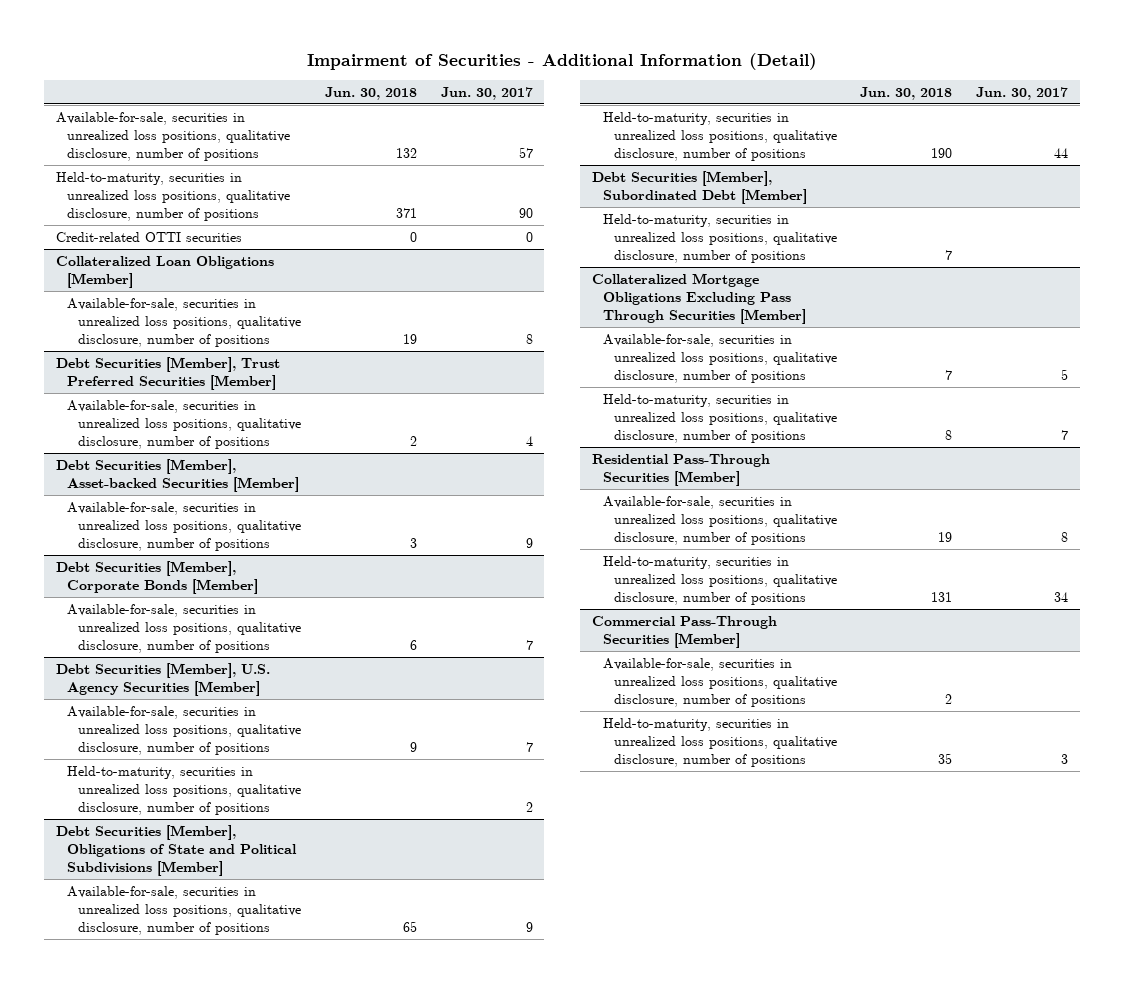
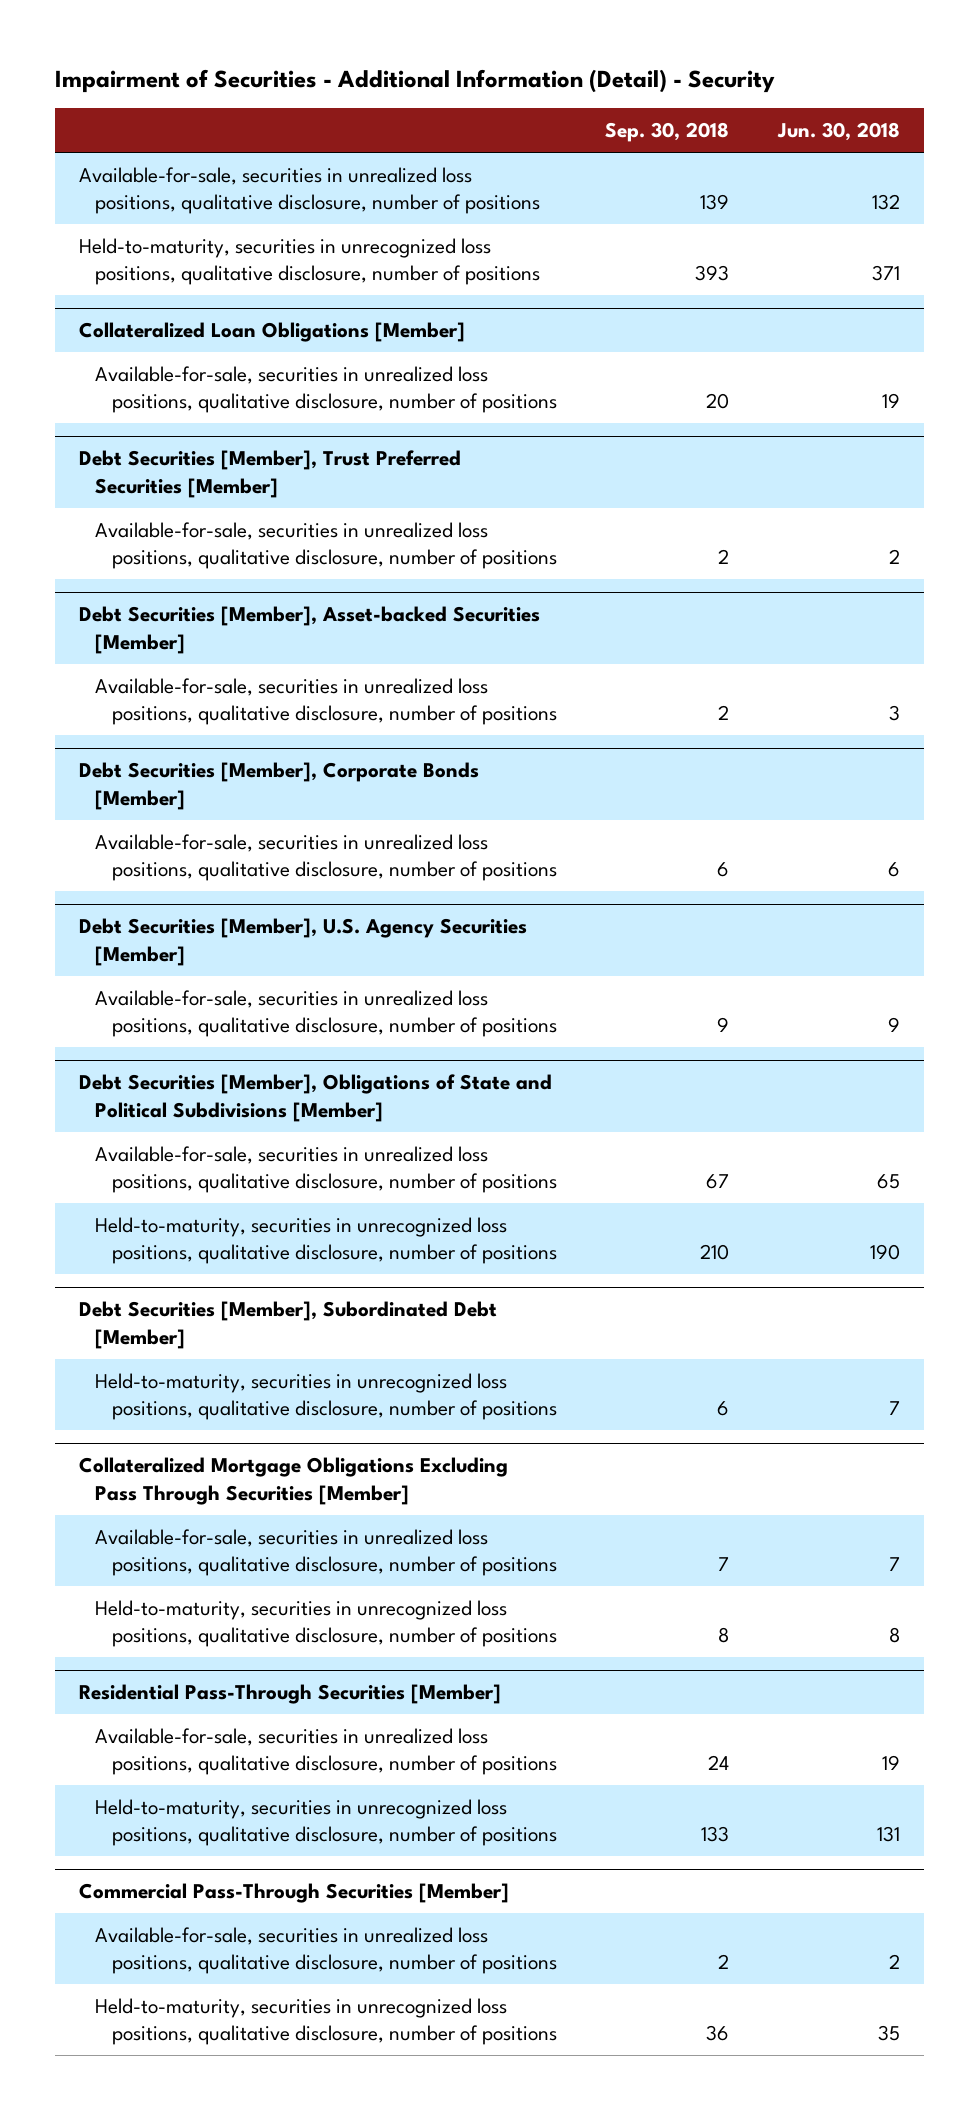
[307,53,818,71] Impairment of Securities - Additional Information (Detail) -> [54,69,775,94] Impairment of Securities - Additional Information (Detail) - Security
[440,87,533,101] Jun. 30, 2017 -> none
none -> [605,122,730,143] Sep. 30, 2018
[56,231,243,242] Credit-related OTTI securities -> none
[56,171,291,221] Held-to-maturity, securities in unrealized loss positions, qualitative disclosure, number of positions -> [78,237,541,286] Held-to-maturity, securities in unrecognized loss positions, qualitative disclosure, number of positions
[67,765,302,815] Held-to-maturity, securities in unrealized loss positions, qualitative disclosure, number of positions -> none
[602,111,837,161] Held-to-maturity, securities in unrealized loss positions, qualitative disclosure, number of positions -> [95,1216,558,1265] Held-to-maturity, securities in unrecognized loss positions, qualitative disclosure, number of positions
[602,213,837,263] Held-to-maturity, securities in unrealized loss positions, qualitative disclosure, number of positions -> [95,1372,558,1421] Held-to-maturity, securities in unrecognized loss positions, qualitative disclosure, number of positions
[602,393,837,443] Held-to-maturity, securities in unrealized loss positions, qualitative disclosure, number of positions -> [95,1599,558,1648] Held-to-maturity, securities in unrecognized loss positions, qualitative disclosure, number of positions
[602,555,837,605] Held-to-maturity, securities in unrealized loss positions, qualitative disclosure, number of positions -> [95,1798,558,1847] Held-to-maturity, securities in unrecognized loss positions, qualitative disclosure, number of positions
[602,717,837,767] Held-to-maturity, securities in unrealized loss positions, qualitative disclosure, number of positions -> [95,1997,558,2046] Held-to-maturity, securities in unrecognized loss positions, qualitative disclosure, number of positions

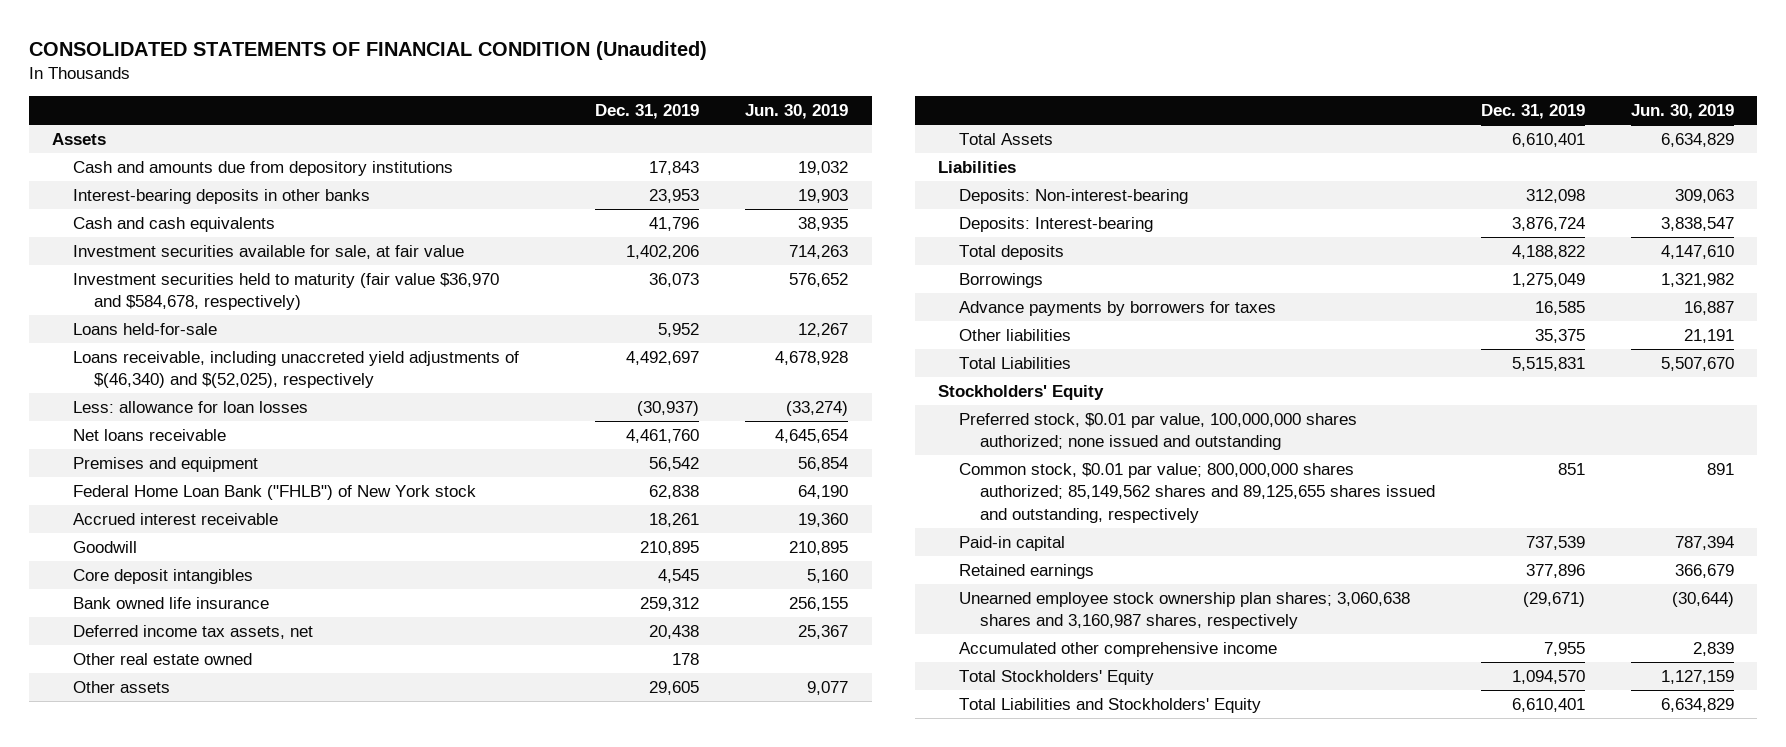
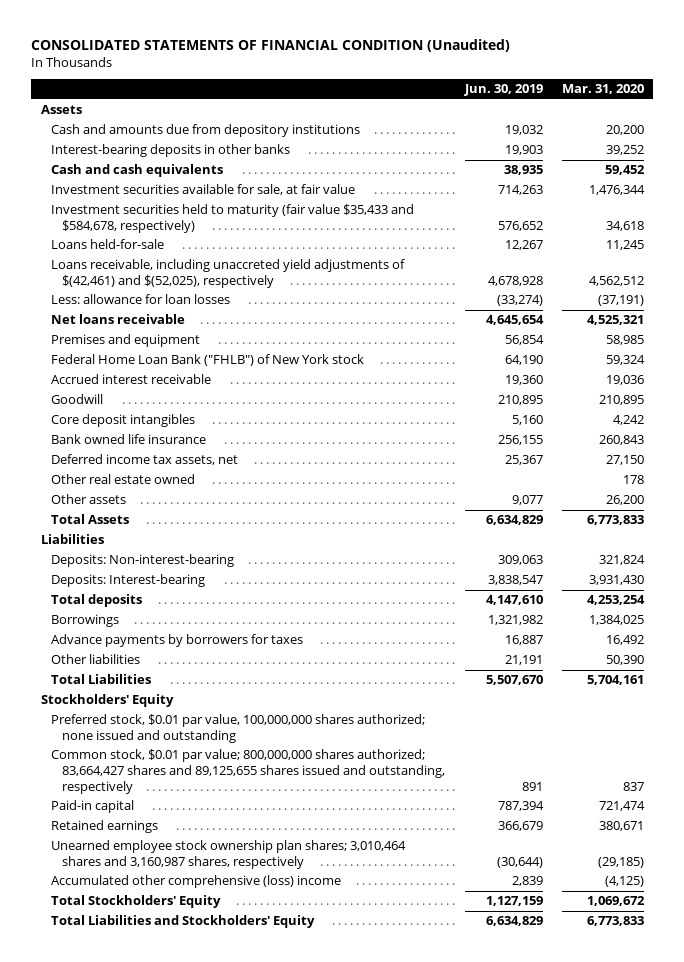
[595,104,700,120] Dec. 31, 2019 -> none
none -> [561,84,644,95] Mar. 31, 2020
[73,272,500,311] Investment securities held to maturity (fair value $36,970 and $584,678, respectively) -> [51,204,415,233] Investment securities held to maturity (fair value $35,433 and $584,678, respectively)
[73,350,520,389] Loans receivable, including unaccreted yield adjustments of $(46,340) and $(52,025), respectively -> [51,259,406,288] Loans receivable, including unaccreted yield adjustments of $(42,461) and $(52,025), respectively
[958,462,1435,523] Common stock, $0.01 par value; 800,000,000 shares authorized; 85,149,562 shares and 89,125,655 shares issued and outstanding, respectively -> [51,749,446,794] Common stock, $0.01 par value; 800,000,000 shares authorized; 83,664,427 shares and 89,125,655 shares issued and outstanding, respectively
[958,591,1410,630] Unearned employee stock ownership plan shares; 3,060,638 shares and 3,160,987 shares, respectively -> [51,840,407,869] Unearned employee stock ownership plan shares; 3,010,464 shares and 3,160,987 shares, respectively
[958,641,1277,657] Accumulated other comprehensive income -> [51,875,342,889] Accumulated other comprehensive (loss) income

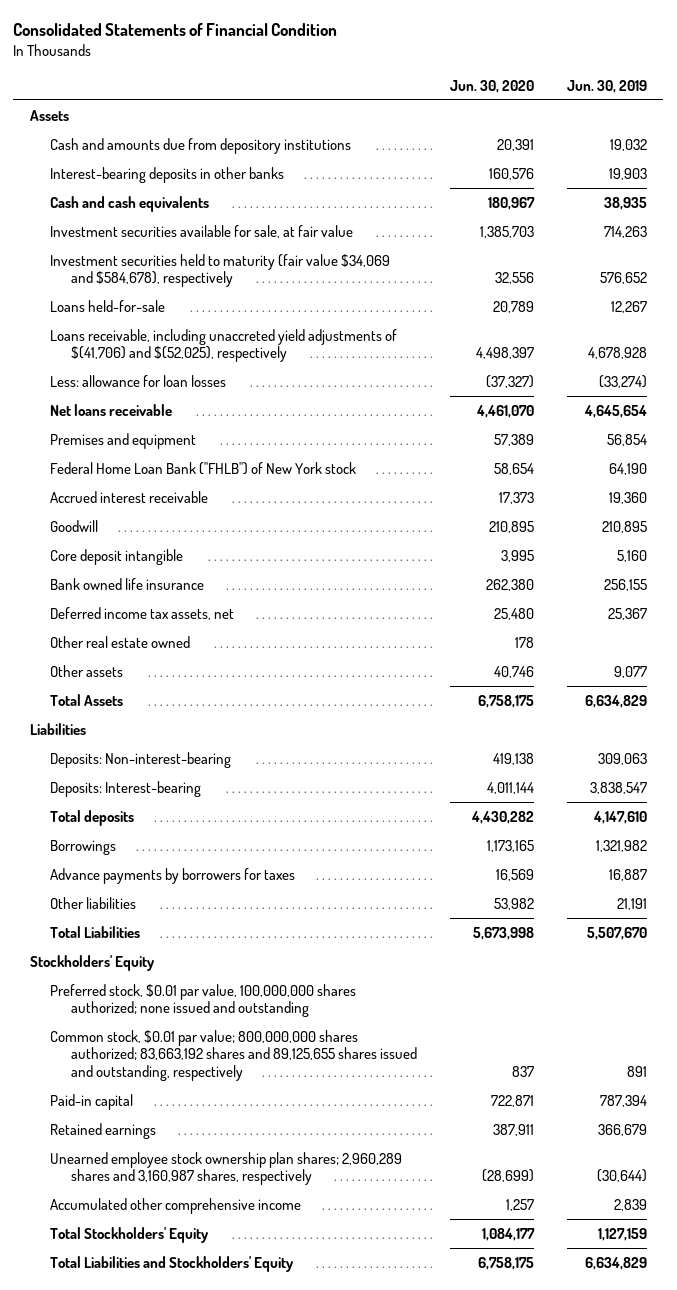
[30,39,510,53] CONSOLIDATED STATEMENTS OF FINANCIAL CONDITION (Unaudited) -> [13,23,338,37] Consolidated Statements of Financial Condition
[561,84,644,95] Mar. 31, 2020 -> none
none -> [449,79,534,93] Jun. 30, 2020
[51,204,415,233] Investment securities held to maturity (fair value $35,433 and $584,678, respectively) -> [50,253,391,288] Investment securities held to maturity (fair value $34,069 and $584,678), respectively
[51,259,406,288] Loans receivable, including unaccreted yield adjustments of $(42,461) and $(52,025), respectively -> [50,328,398,363] Loans receivable, including unaccreted yield adjustments of $(41,706) and $(52,025), respectively
[51,414,196,428] Core deposit intangibles -> [50,548,184,565] Core deposit intangible
[51,749,446,794] Common stock, $0.01 par value; 800,000,000 shares authorized; 83,664,427 shares and 89,125,655 shares issued and outstanding, respectively -> [50,1029,417,1081] Common stock, $0.01 par value; 800,000,000 shares authorized; 83,663,192 shares and 89,125,655 shares issued and outstanding, respectively
[51,840,407,869] Unearned employee stock ownership plan shares; 3,010,464 shares and 3,160,987 shares, respectively -> [50,1151,403,1186] Unearned employee stock ownership plan shares; 2,960,289 shares and 3,160,987 shares, respectively
[51,875,342,889] Accumulated other comprehensive (loss) income -> [50,1197,302,1214] Accumulated other comprehensive income

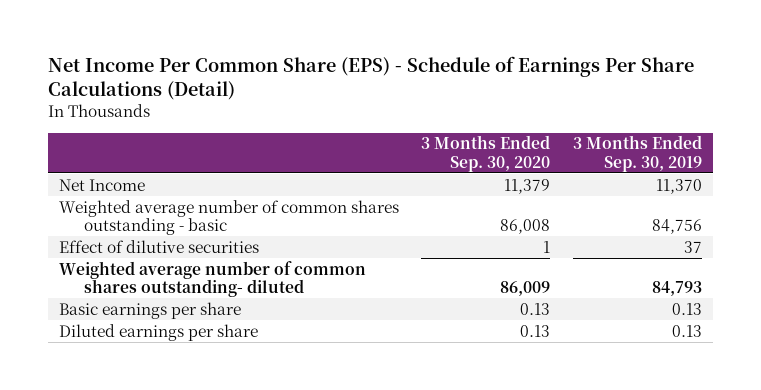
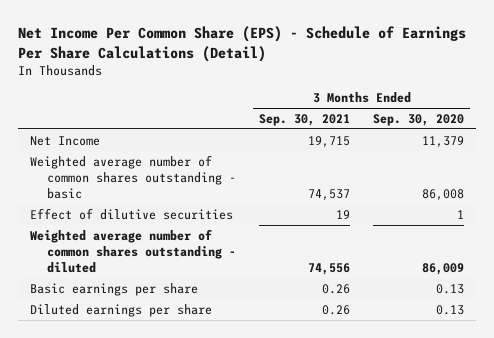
[572,135,702,172] 3 Months Ended Sep. 30, 2019 -> none
none -> [259,113,351,126] Sep. 30, 2021
[59,260,367,297] Weighted average number of common shares outstanding- diluted -> [29,228,236,274] Weighted average number of common shares outstanding - diluted

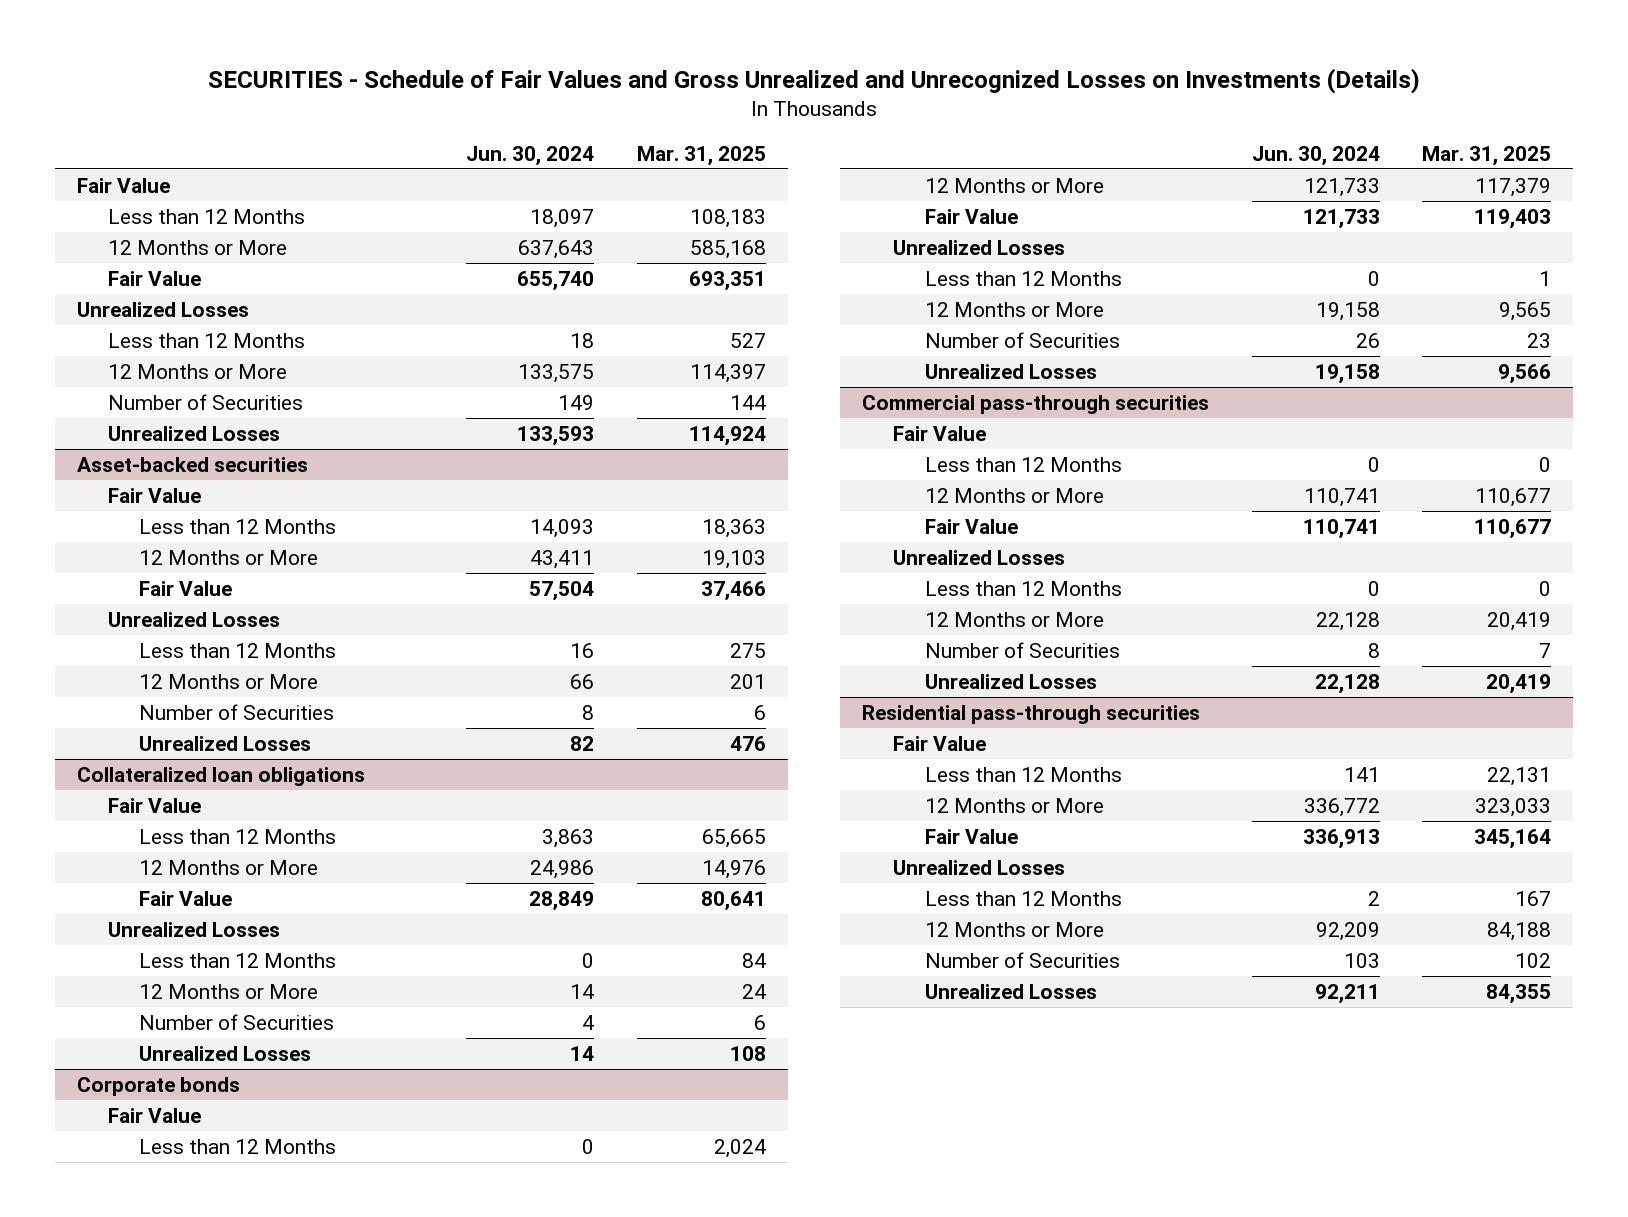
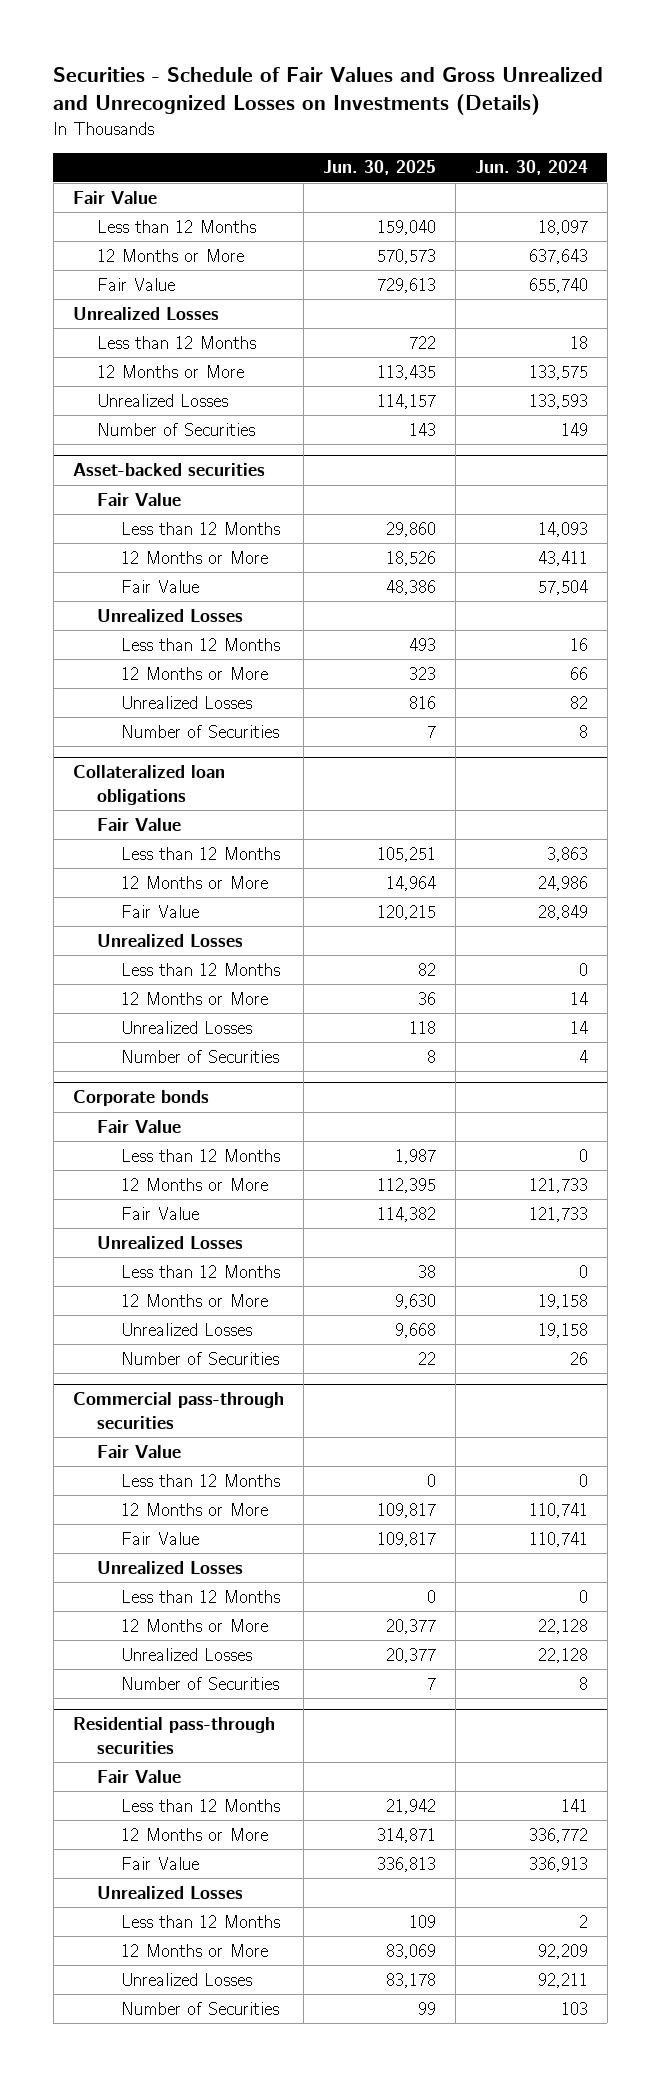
[207,67,1420,94] SECURITIES - Schedule of Fair Values and Gross Unrealized and Unrecognized Losses on Investments (Details) -> [53,66,604,115] Securities - Schedule of Fair Values and Gross Unrealized and Unrecognized Losses on Investments (Details)
[637,145,767,166] Mar. 31, 2025 -> none
none -> [322,160,436,176] Jun. 30, 2025
[108,394,304,411] Number of Securities -> [97,422,256,436] Number of Securities
[139,704,335,721] Number of Securities -> [121,724,280,738] Number of Securities
[139,1014,335,1031] Number of Securities -> [121,1049,280,1063] Number of Securities
[924,332,1120,349] Number of Securities -> [121,1351,280,1365] Number of Securities
[924,642,1120,659] Number of Securities -> [121,1676,280,1690] Number of Securities
[924,952,1120,969] Number of Securities -> [121,2001,280,2015] Number of Securities

